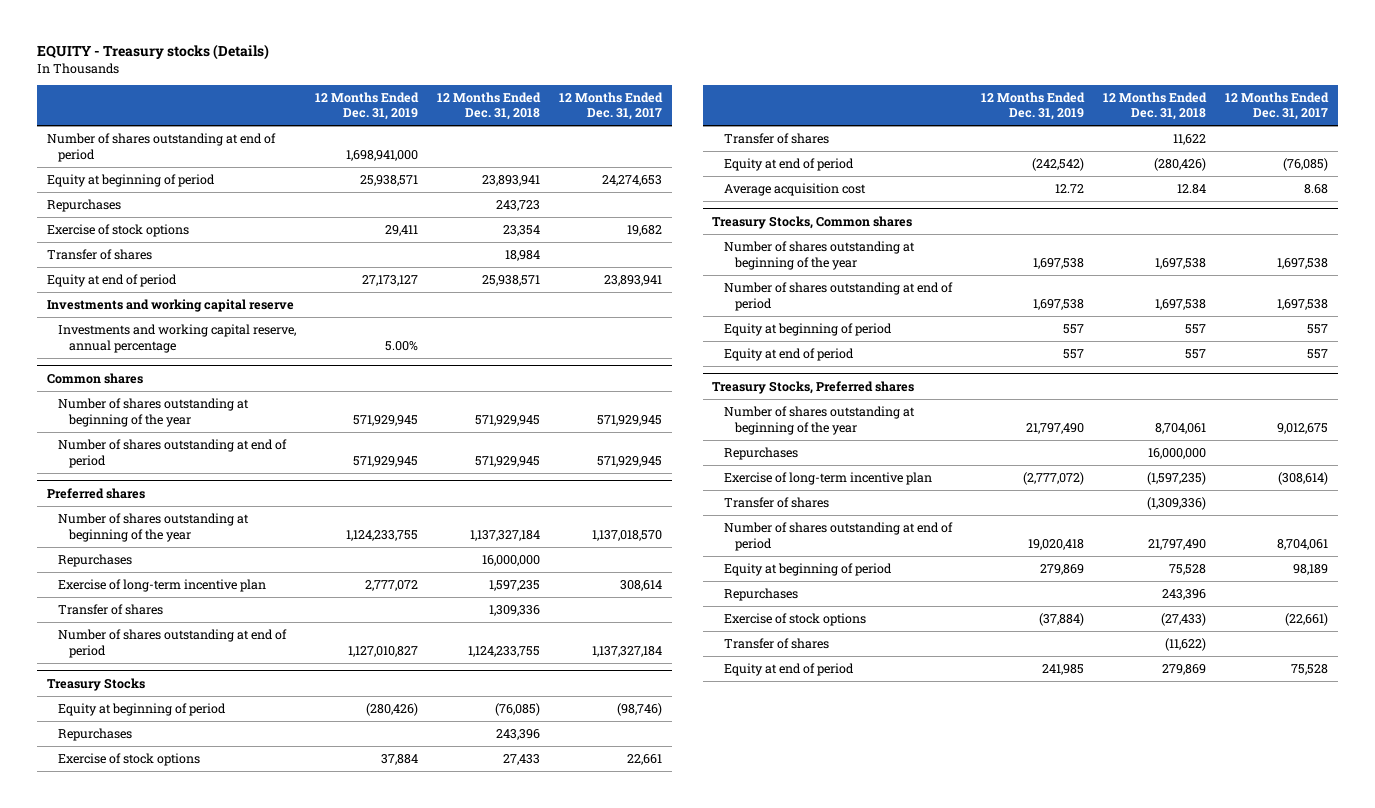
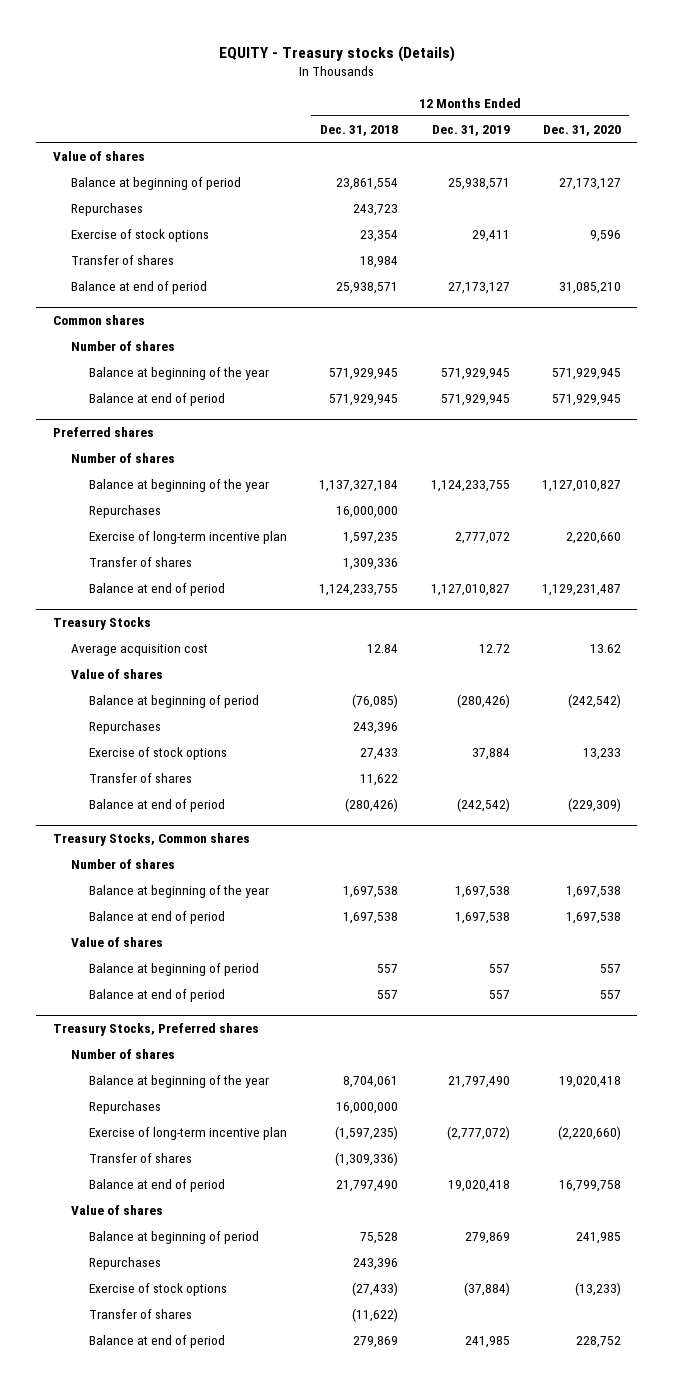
[559,91,664,121] 12 Months Ended Dec. 31, 2017 -> none
none -> [543,124,622,136] Dec. 31, 2020
[46,132,276,162] Number of shares outstanding at end of period -> none
none -> [52,151,145,162] Value of shares
[46,173,215,187] Equity at beginning of period -> [70,177,241,191] Balance at beginning of period
[482,174,541,186] 23,893,941 -> [336,178,399,191] 23,861,554
[46,298,294,312] Investments and working capital reserve -> none
[57,323,296,353] Investments and working capital reserve, annual percentage -> none
[46,273,177,287] Equity at end of period -> [70,281,207,295] Balance at end of period
none -> [70,341,175,352] Number of shares
[57,397,249,427] Number of shares outstanding at beginning of the year -> [89,367,270,381] Balance at beginning of the year
[57,438,287,468] Number of shares outstanding at end of period -> [89,393,226,407] Balance at end of period
none -> [70,453,175,464] Number of shares
[57,512,249,542] Number of shares outstanding at beginning of the year -> [89,479,270,493] Balance at beginning of the year
[57,628,287,658] Number of shares outstanding at end of period -> [89,583,226,597] Balance at end of period
[723,182,866,196] Average acquisition cost -> [70,644,208,657] Average acquisition cost
none -> [70,669,163,680] Value of shares
[57,702,226,716] Equity at beginning of period -> [89,695,260,709] Balance at beginning of period
[723,157,854,171] Equity at end of period -> [89,799,226,813] Balance at end of period
none -> [70,859,175,870] Number of shares
[723,240,915,270] Number of shares outstanding at beginning of the year -> [89,885,270,899] Balance at beginning of the year
[723,281,953,311] Number of shares outstanding at end of period -> [89,911,226,925] Balance at end of period
none -> [70,937,163,948] Value of shares
[723,322,892,336] Equity at beginning of period -> [89,963,260,977] Balance at beginning of period
[723,347,854,361] Equity at end of period -> [89,989,226,1003] Balance at end of period
none -> [70,1049,175,1060] Number of shares
[723,405,915,435] Number of shares outstanding at beginning of the year -> [89,1075,270,1089] Balance at beginning of the year
[723,521,953,551] Number of shares outstanding at end of period -> [89,1179,226,1193] Balance at end of period
none -> [70,1205,163,1216] Value of shares
[723,562,892,576] Equity at beginning of period -> [89,1231,260,1245] Balance at beginning of period
[723,662,854,676] Equity at end of period -> [89,1335,226,1349] Balance at end of period

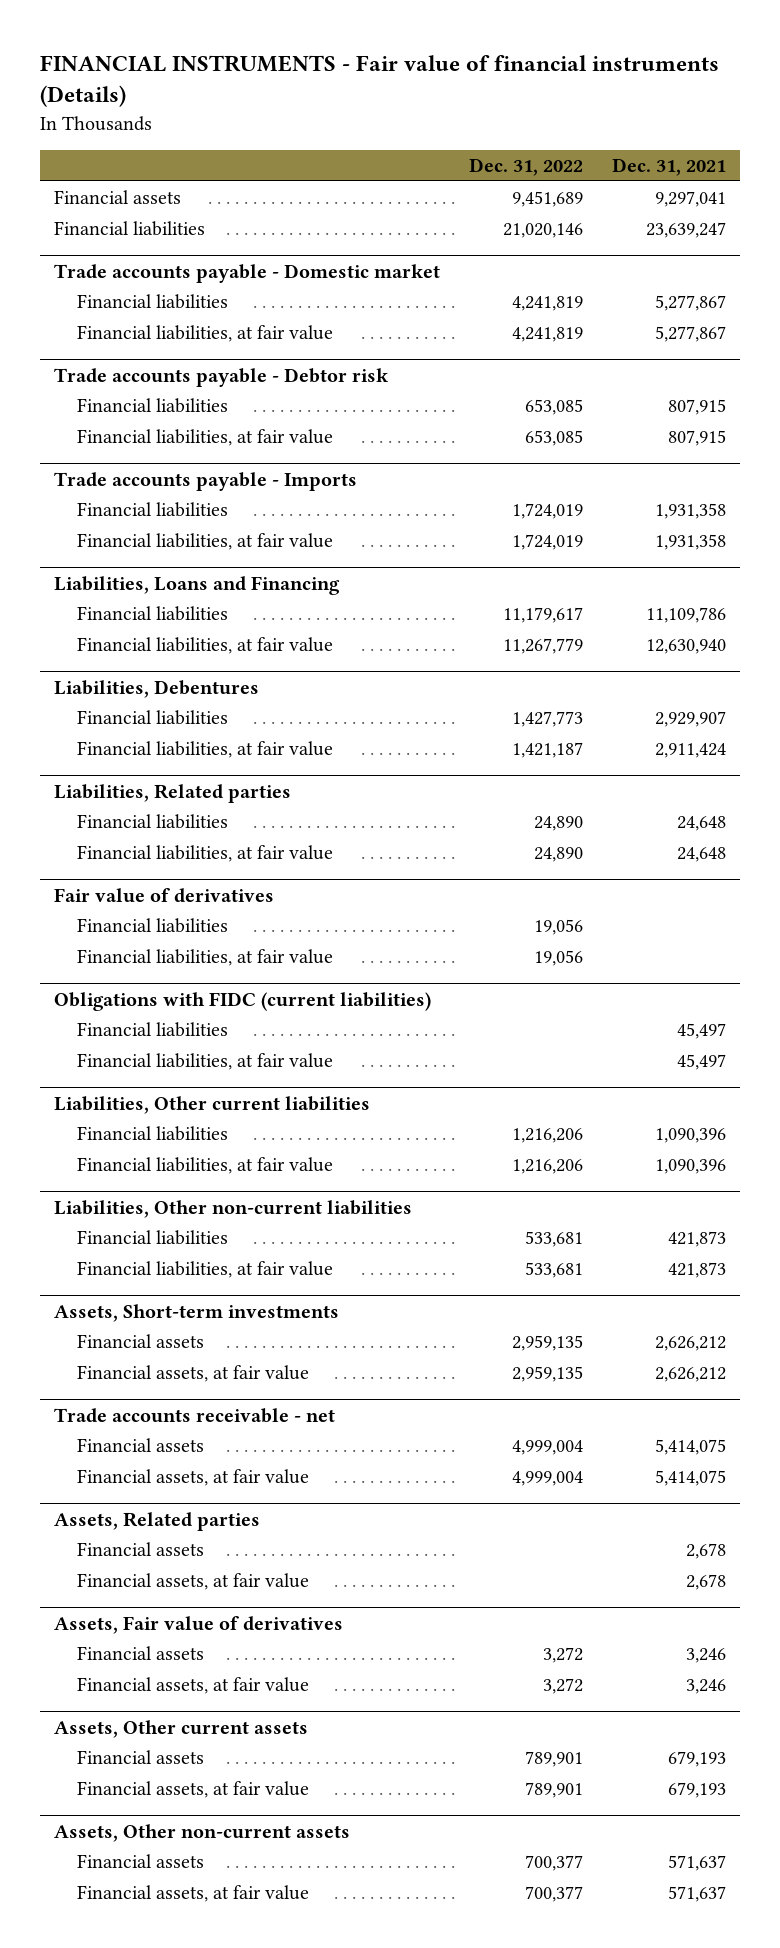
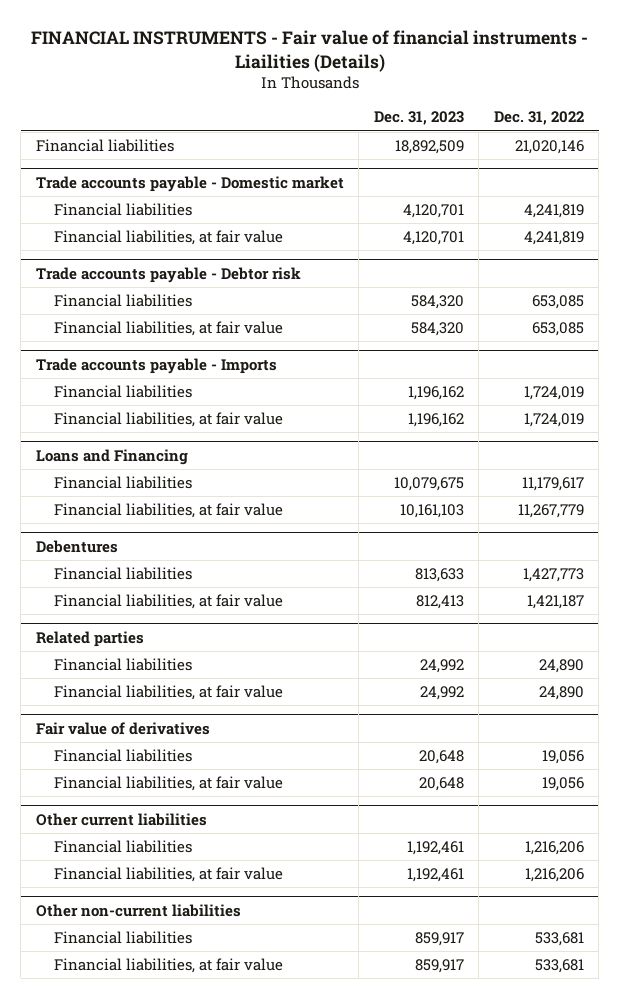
[39,55,719,108] FINANCIAL INSTRUMENTS - Fair value of financial instruments (Details) -> [30,30,588,72] FINANCIAL INSTRUMENTS - Fair value of financial instruments - Liailities (Details)
[611,157,726,176] Dec. 31, 2021 -> none
none -> [373,111,464,126] Dec. 31, 2023
[54,189,182,204] Financial assets -> none
[54,575,341,595] Liabilities, Loans and Financing -> [35,448,188,465] Loans and Financing
[54,679,260,698] Liabilities, Debentures -> [35,539,118,553] Debentures
[54,783,292,803] Liabilities, Related parties -> [35,630,144,647] Related parties
[54,991,432,1011] Obligations with FIDC (current liabilities) -> none
[76,1021,228,1037] Financial liabilities -> none
[76,1052,333,1070] Financial liabilities, at fair value -> none
[54,1095,371,1114] Liabilities, Other current liabilities -> [35,812,207,826] Other current liabilities
[54,1199,413,1218] Liabilities, Other non-current liabilities -> [35,903,241,917] Other non-current liabilities
[54,1303,340,1322] Assets, Short-term investments -> none
[76,1333,204,1348] Financial assets -> none
[76,1364,309,1382] Financial assets, at fair value -> none
[54,1407,336,1423] Trade accounts receivable - net -> none
[76,1437,204,1452] Financial assets -> none
[76,1468,309,1486] Financial assets, at fair value -> none
[54,1511,261,1531] Assets, Related parties -> none
[76,1541,204,1556] Financial assets -> none
[76,1572,309,1590] Financial assets, at fair value -> none
[54,1615,344,1634] Assets, Fair value of derivatives -> none
[76,1645,204,1660] Financial assets -> none
[76,1676,309,1694] Financial assets, at fair value -> none
[54,1719,309,1738] Assets, Other current assets -> none
[76,1749,204,1764] Financial assets -> none
[76,1780,309,1798] Financial assets, at fair value -> none
[54,1823,351,1842] Assets, Other non-current assets -> none
[76,1853,204,1868] Financial assets -> none
[76,1884,309,1902] Financial assets, at fair value -> none

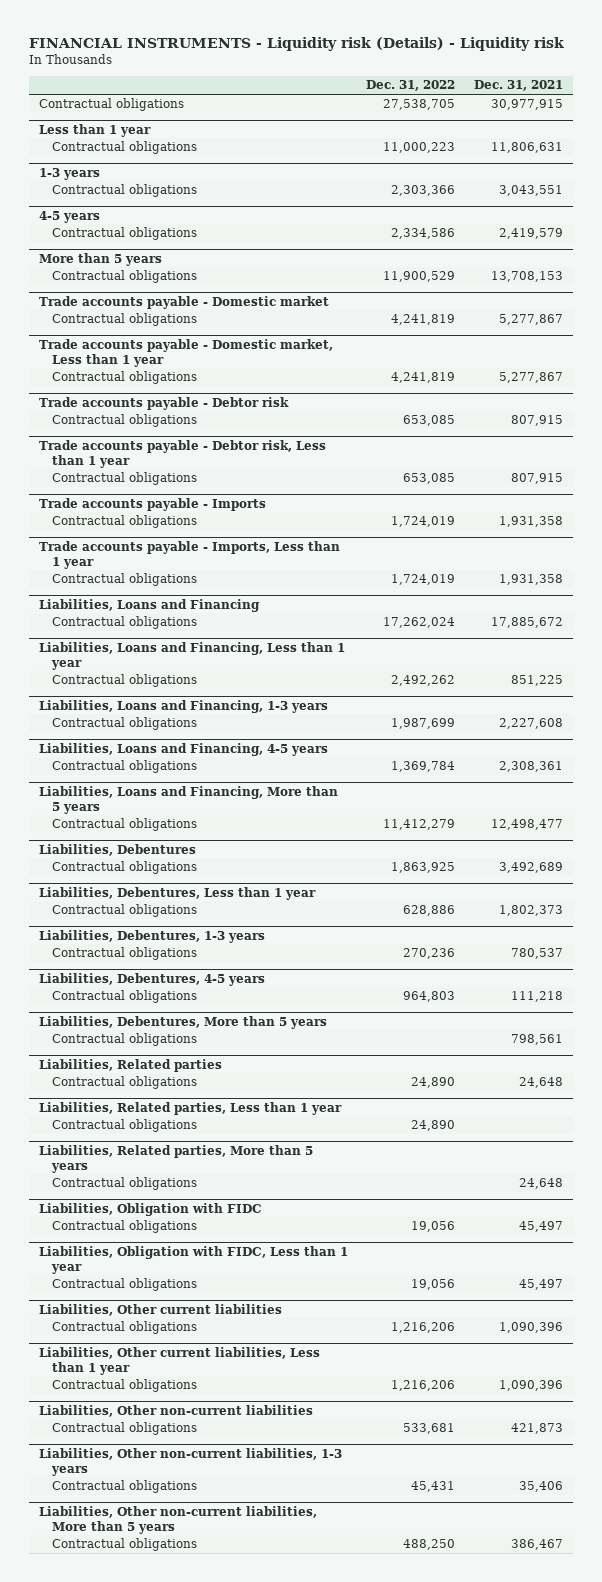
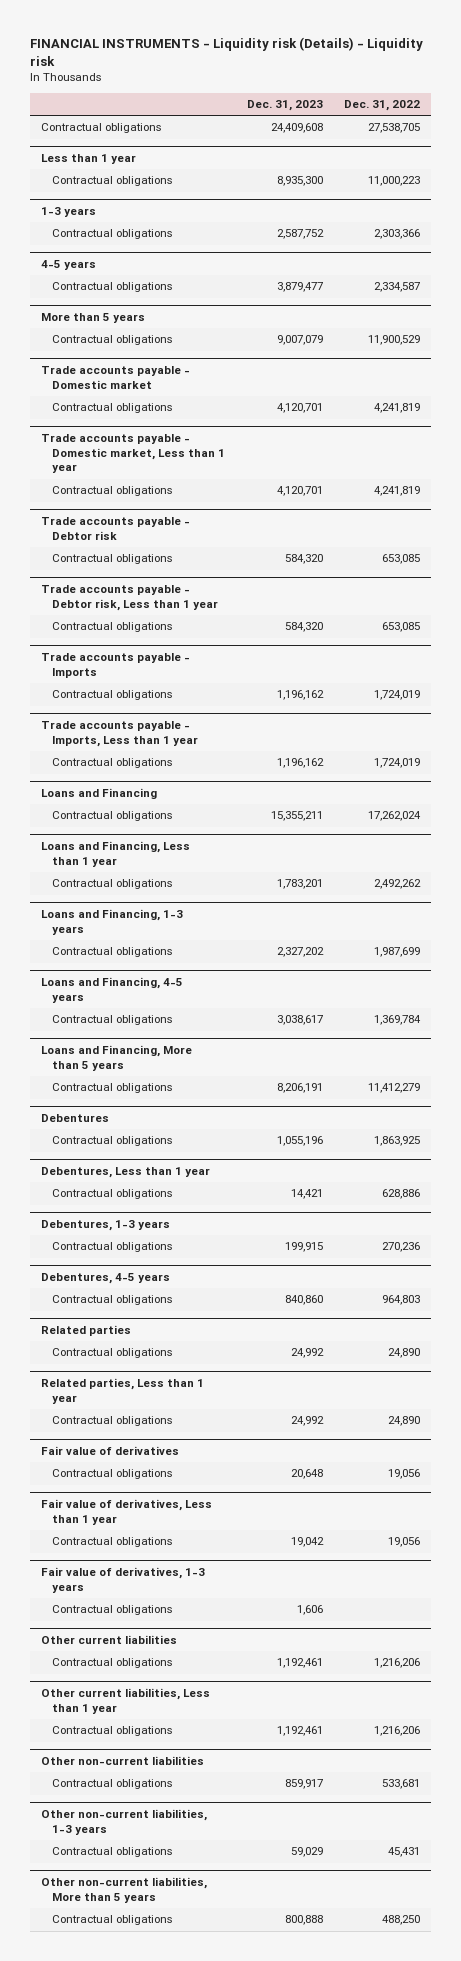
[474,80,564,92] Dec. 31, 2021 -> none
none -> [246,100,323,112] Dec. 31, 2023
[391,228,456,240] 2,334,586 -> [374,282,421,293] 2,334,587
[38,598,260,612] Liabilities, Loans and Financing -> [41,787,158,799] Loans and Financing
[38,641,345,670] Liabilities, Loans and Financing, Less than 1 year -> [41,840,191,867] Loans and Financing, Less than 1 year
[38,699,328,713] Liabilities, Loans and Financing, 1-3 years -> [41,908,184,935] Loans and Financing, 1-3 years
[38,742,328,756] Liabilities, Loans and Financing, 4-5 years -> [41,976,184,1003] Loans and Financing, 4-5 years
[38,785,338,814] Liabilities, Loans and Financing, More than 5 years -> [41,1044,193,1071] Loans and Financing, More than 5 years
[38,843,196,856] Liabilities, Debentures -> [41,1113,110,1122] Debentures
[38,886,316,900] Liabilities, Debentures, Less than 1 year -> [41,1166,211,1178] Debentures, Less than 1 year
[38,929,265,943] Liabilities, Debentures, 1-3 years -> [41,1219,171,1231] Debentures, 1-3 years
[38,972,265,986] Liabilities, Debentures, 4-5 years -> [41,1272,171,1284] Debentures, 4-5 years
[38,1015,327,1029] Liabilities, Debentures, More than 5 years -> none
[51,1033,197,1047] Contractual obligations -> none
[38,1058,222,1072] Liabilities, Related parties -> [41,1324,132,1336] Related parties
[38,1101,342,1115] Liabilities, Related parties, Less than 1 year -> [41,1377,205,1404] Related parties, Less than 1 year
[38,1144,313,1173] Liabilities, Related parties, More than 5 years -> none
[51,1177,197,1191] Contractual obligations -> none
[38,1202,262,1216] Liabilities, Obligation with FIDC -> [41,1445,180,1455] Fair value of derivatives
[38,1245,348,1274] Liabilities, Obligation with FIDC, Less than 1 year -> none
none -> [41,1498,213,1525] Fair value of derivatives, Less than 1 year
none -> [41,1566,206,1593] Fair value of derivatives, 1-3 years
none -> [51,1605,172,1616] Contractual obligations
[38,1303,282,1316] Liabilities, Other current liabilities -> [41,1634,178,1644] Other current liabilities
[38,1346,320,1375] Liabilities, Other current liabilities, Less than 1 year -> [41,1687,211,1714] Other current liabilities, Less than 1 year
[38,1404,313,1417] Liabilities, Other non-current liabilities -> [41,1755,205,1765] Other non-current liabilities
[38,1447,342,1476] Liabilities, Other non-current liabilities, 1-3 years -> [41,1808,208,1835] Other non-current liabilities, 1-3 years
[38,1505,317,1534] Liabilities, Other non-current liabilities, More than 5 years -> [41,1876,208,1903] Other non-current liabilities, More than 5 years

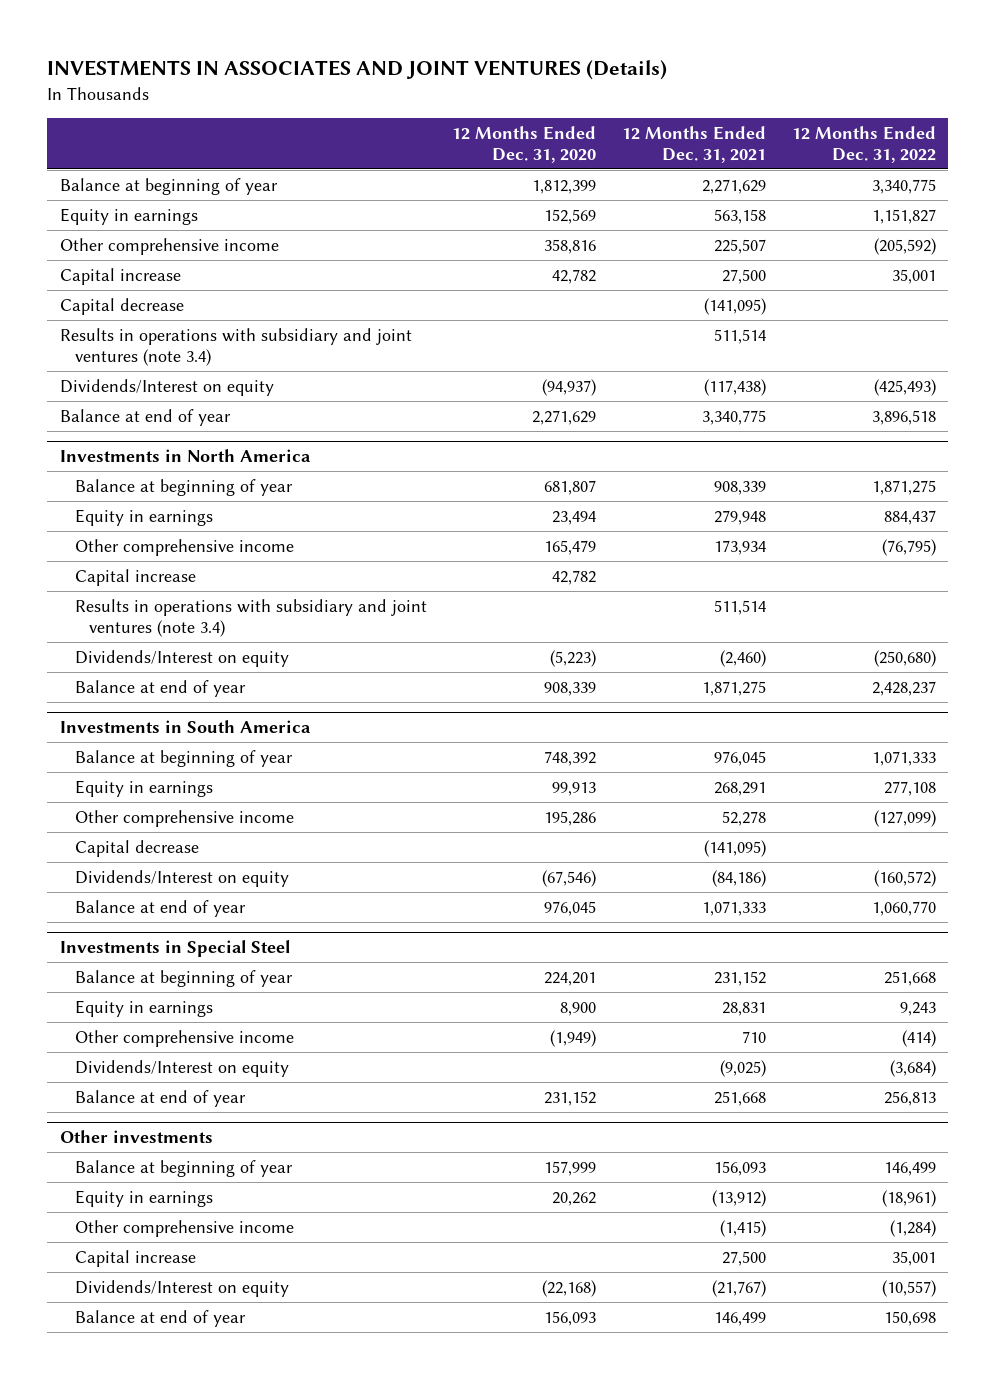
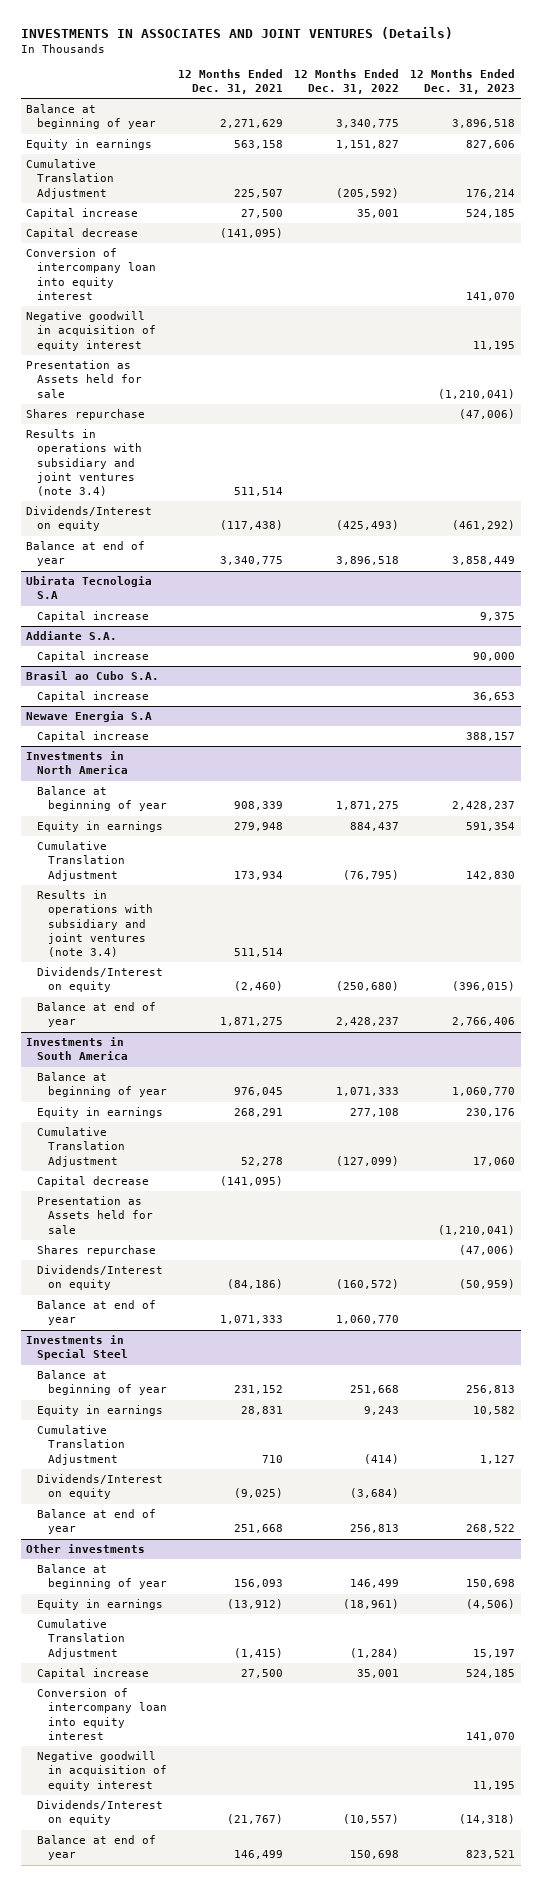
[452,125,597,163] 12 Months Ended Dec. 31, 2020 -> none
none -> [410,69,516,95] 12 Months Ended Dec. 31, 2023
[60,237,280,255] Other comprehensive income -> [26,159,115,199] Cumulative Translation Adjustment
none -> [26,248,157,301] Conversion of intercompany loan into equity interest
none -> [26,311,157,351] Negative goodwill in acquisition of equity interest
none -> [26,360,143,398] Presentation as Assets held for sale
none -> [26,409,146,421] Shares repurchase
none -> [26,576,153,600] Ubirata Tecnologia S.A
none -> [37,611,150,623] Capital increase
none -> [26,631,118,641] Addiante S.A.
none -> [37,651,150,663] Capital increase
none -> [26,671,160,681] Brasil ao Cubo S.A.
none -> [37,691,150,703] Capital increase
none -> [26,711,153,723] Newave Energia S.A
none -> [37,731,150,743] Capital increase
[74,568,196,586] Capital increase -> none
[74,538,294,556] Other comprehensive income -> [37,841,125,881] Cumulative Translation Adjustment
[74,809,294,827] Other comprehensive income -> [37,1127,125,1167] Cumulative Translation Adjustment
none -> [37,1196,153,1234] Presentation as Assets held for sale
none -> [37,1245,157,1257] Shares repurchase
[74,1029,294,1047] Other comprehensive income -> [37,1425,125,1465] Cumulative Translation Adjustment
[74,1219,294,1237] Other comprehensive income -> [37,1619,125,1659] Cumulative Translation Adjustment
none -> [37,1688,167,1741] Conversion of intercompany loan into equity interest
none -> [37,1751,167,1791] Negative goodwill in acquisition of equity interest

